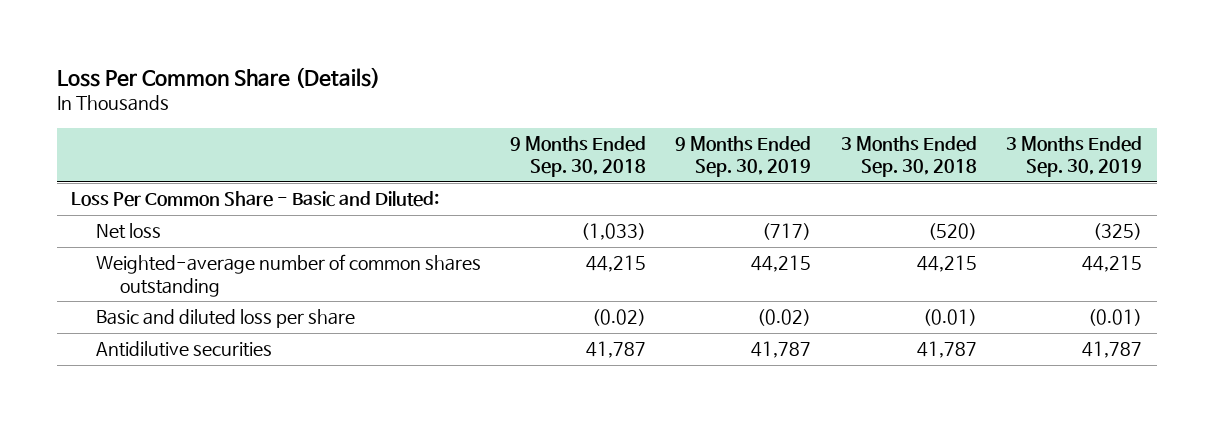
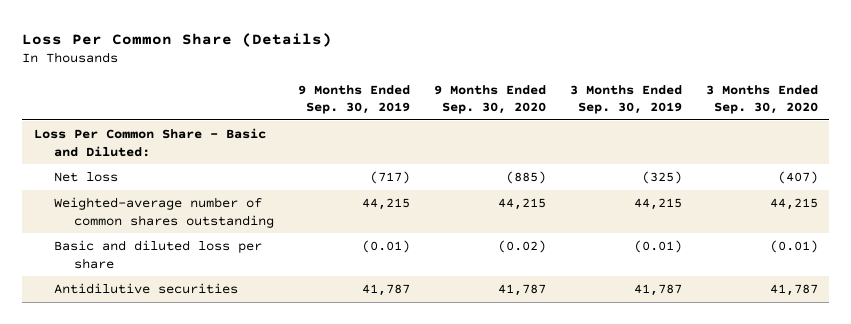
[509,136,646,178] 9 Months Ended Sep. 30, 2018 -> none
[840,136,977,178] 3 Months Ended Sep. 30, 2018 -> none
none -> [433,84,546,115] 9 Months Ended Sep. 30, 2020
none -> [705,84,818,115] 3 Months Ended Sep. 30, 2020
[757,309,812,327] (0.02) -> [361,240,410,254] (0.01)

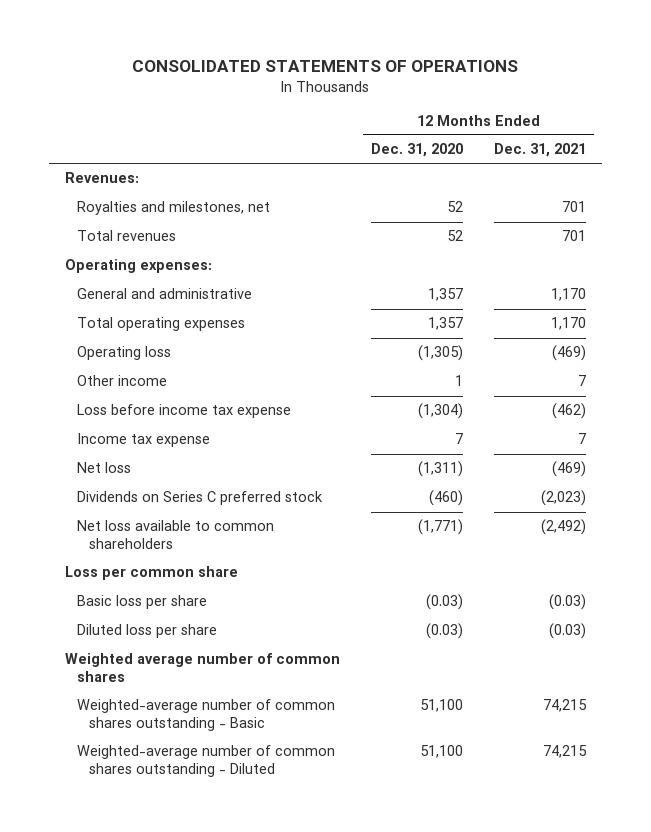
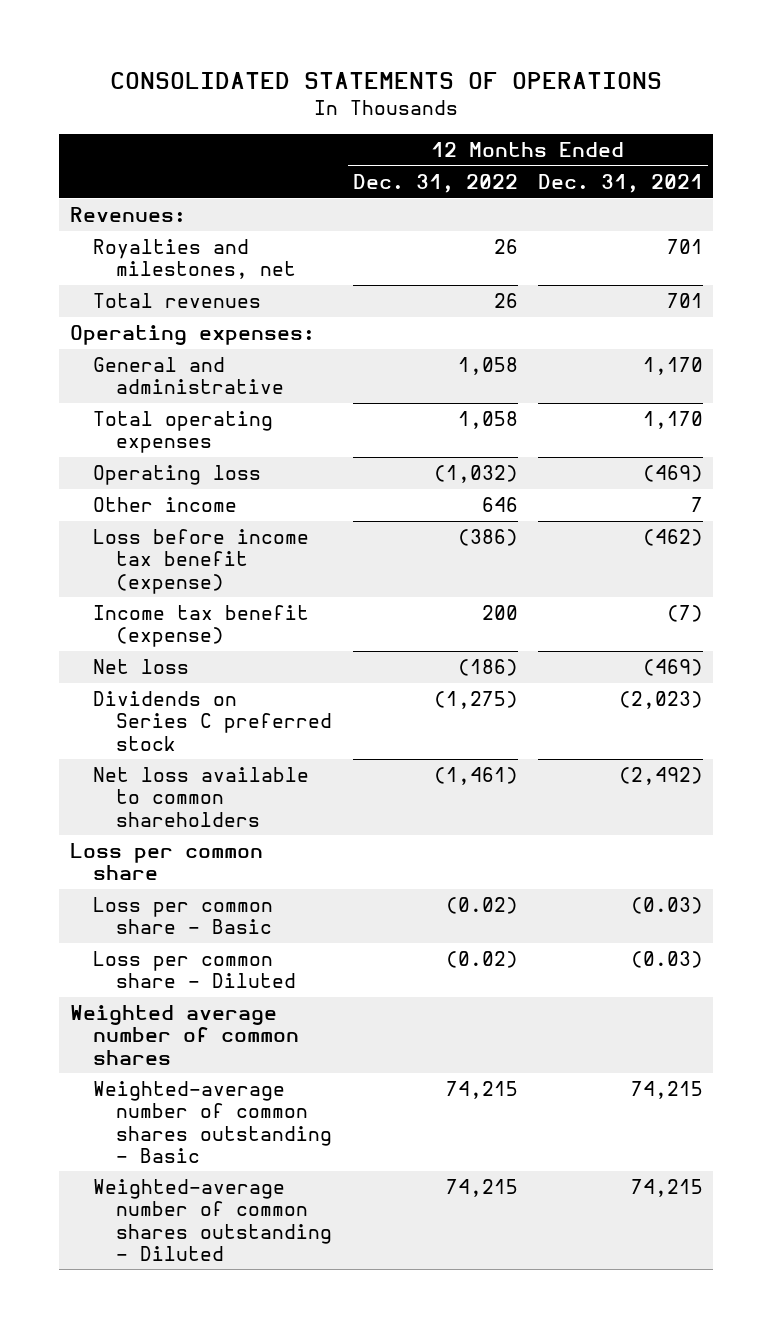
[370,143,463,158] Dec. 31, 2020 -> none
none -> [352,173,518,193] Dec. 31, 2022
[76,404,291,419] Loss before income tax expense -> [92,529,309,594] Loss before income tax benefit (expense)
[76,433,210,448] Income tax expense -> [92,605,309,648] Income tax benefit (expense)
[578,433,587,445] 7 -> [667,605,704,623] (7)
[76,595,207,610] Basic loss per share -> [92,897,273,935] Loss per common share - Basic
[76,624,217,639] Diluted loss per share -> [92,951,297,989] Loss per common share - Diluted

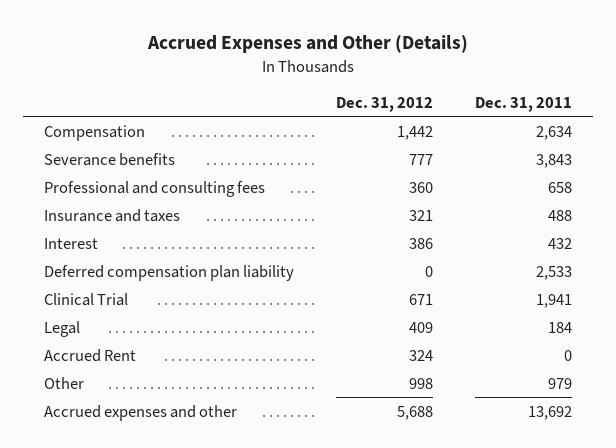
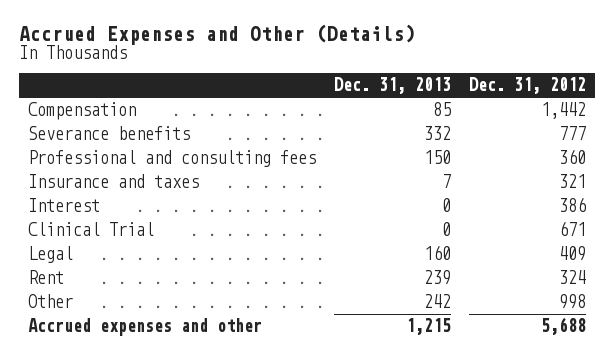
[475,96,573,112] Dec. 31, 2011 -> none
none -> [334,77,452,95] Dec. 31, 2013
[43,264,294,281] Deferred compensation plan liability -> none
[43,348,136,362] Accrued Rent -> [28,270,65,285] Rent

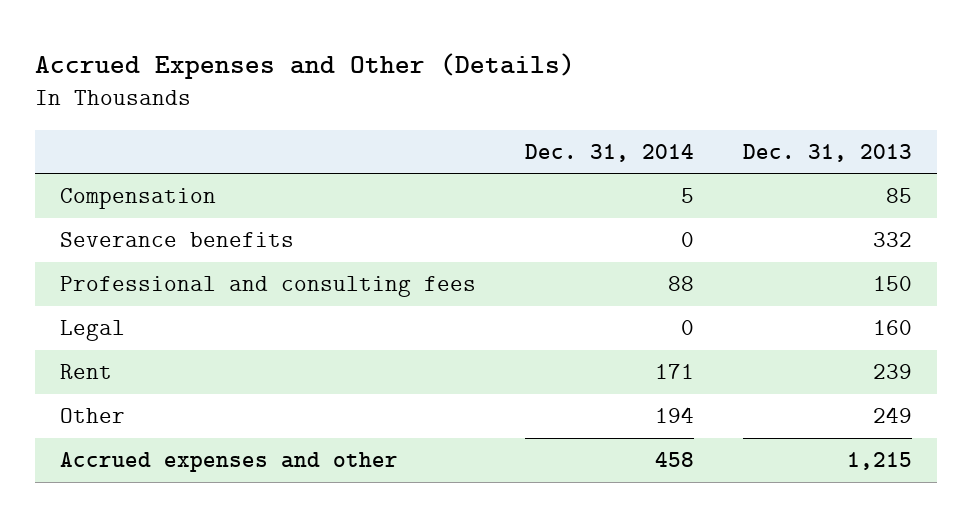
[469,77,587,95] Dec. 31, 2012 -> none
none -> [524,143,694,162] Dec. 31, 2014
[28,174,200,189] Insurance and taxes -> none
[28,198,101,213] Interest -> none
[28,222,155,237] Clinical Trial -> none
[424,294,452,309] 242 -> [873,407,913,424] 249

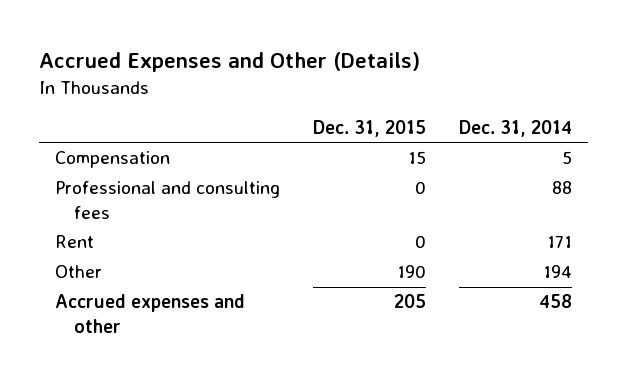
[743,143,913,162] Dec. 31, 2013 -> none
none -> [313,120,427,138] Dec. 31, 2015
[59,232,294,248] Severance benefits -> none
[59,320,125,342] Legal -> none

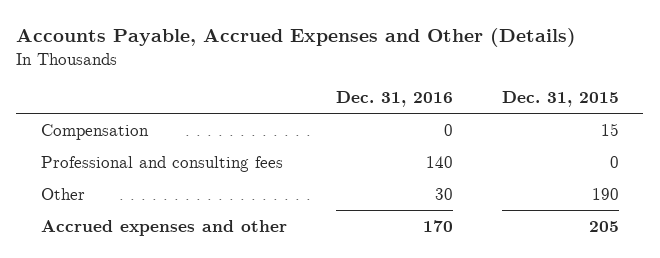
[38,52,420,73] Accrued Expenses and Other (Details) -> [16,28,577,48] Accounts Payable, Accrued Expenses and Other (Details)
[458,120,572,138] Dec. 31, 2014 -> none
none -> [335,91,453,108] Dec. 31, 2016
[55,235,95,249] Rent -> none

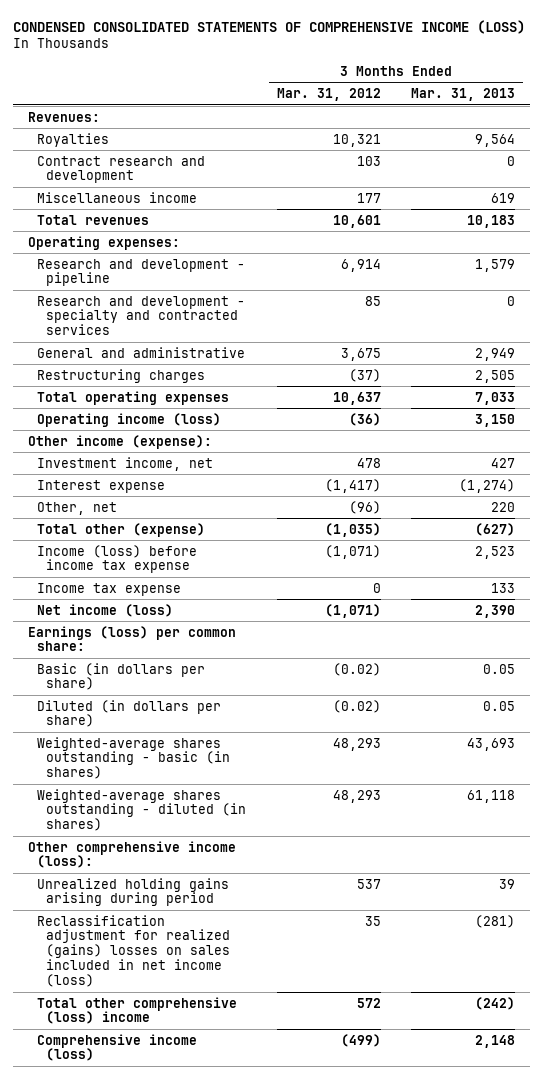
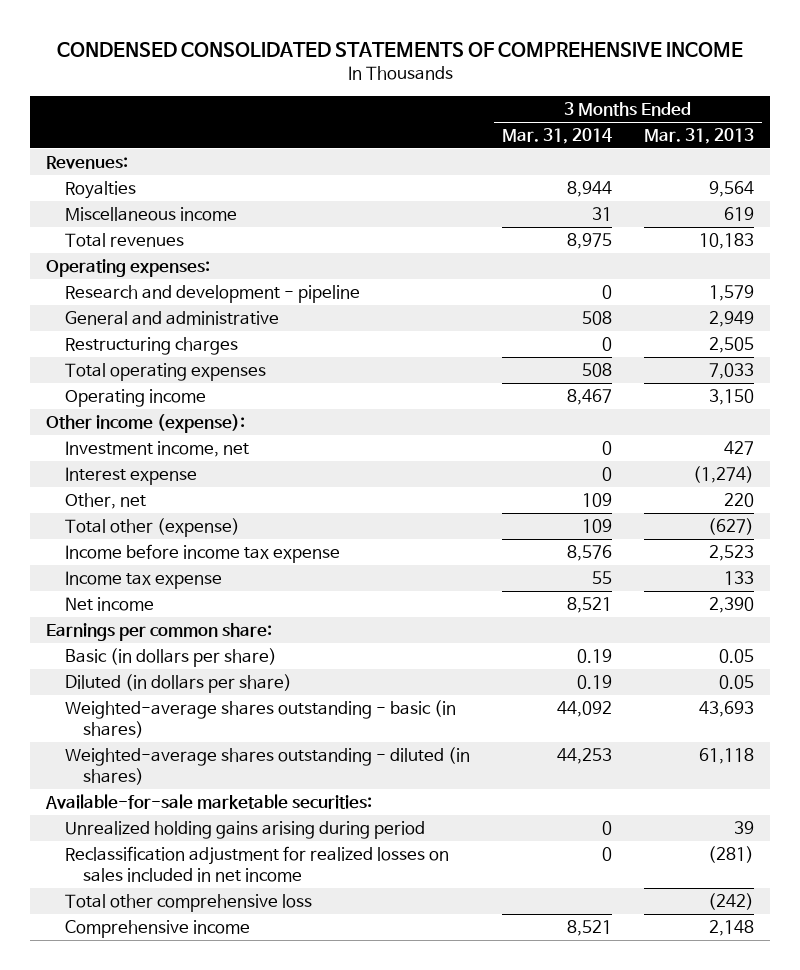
[12,19,525,34] CONDENSED CONSOLIDATED STATEMENTS OF COMPREHENSIVE INCOME (LOSS) -> [57,41,744,57] CONDENSED CONSOLIDATED STATEMENTS OF COMPREHENSIVE INCOME
[276,88,381,102] Mar. 31, 2012 -> none
none -> [501,127,612,144] Mar. 31, 2014
[36,155,205,184] Contract research and development -> none
[36,295,245,336] Research and development - specialty and contracted services -> none
[36,412,221,427] Operating income (loss) -> [64,388,206,407] Operating income
[36,544,197,574] Income (loss) before income tax expense -> [64,543,340,563] Income before income tax expense
[36,603,173,617] Net income (loss) -> [64,596,154,611] Net income
[27,625,236,652] Earnings (loss) per common share: -> [46,622,273,641] Earnings per common share:
[27,840,236,869] Other comprehensive income (loss): -> none
none -> [45,793,373,809] Available-for-sale marketable securities:
[36,914,231,988] Reclassification adjustment for realized (gains) losses on sales included in net income (loss) -> [64,845,449,883] Reclassification adjustment for realized losses on sales included in net income
[36,996,237,1025] Total other comprehensive (loss) income -> [64,893,312,912] Total other comprehensive loss
[36,1033,197,1062] Comprehensive income (loss) -> [64,919,250,938] Comprehensive income

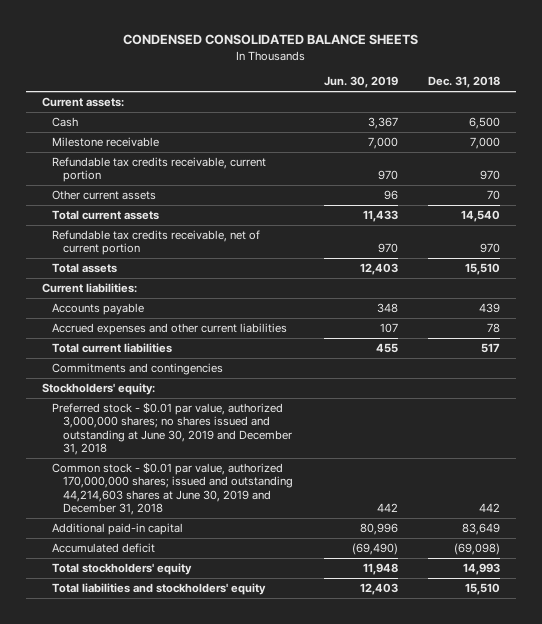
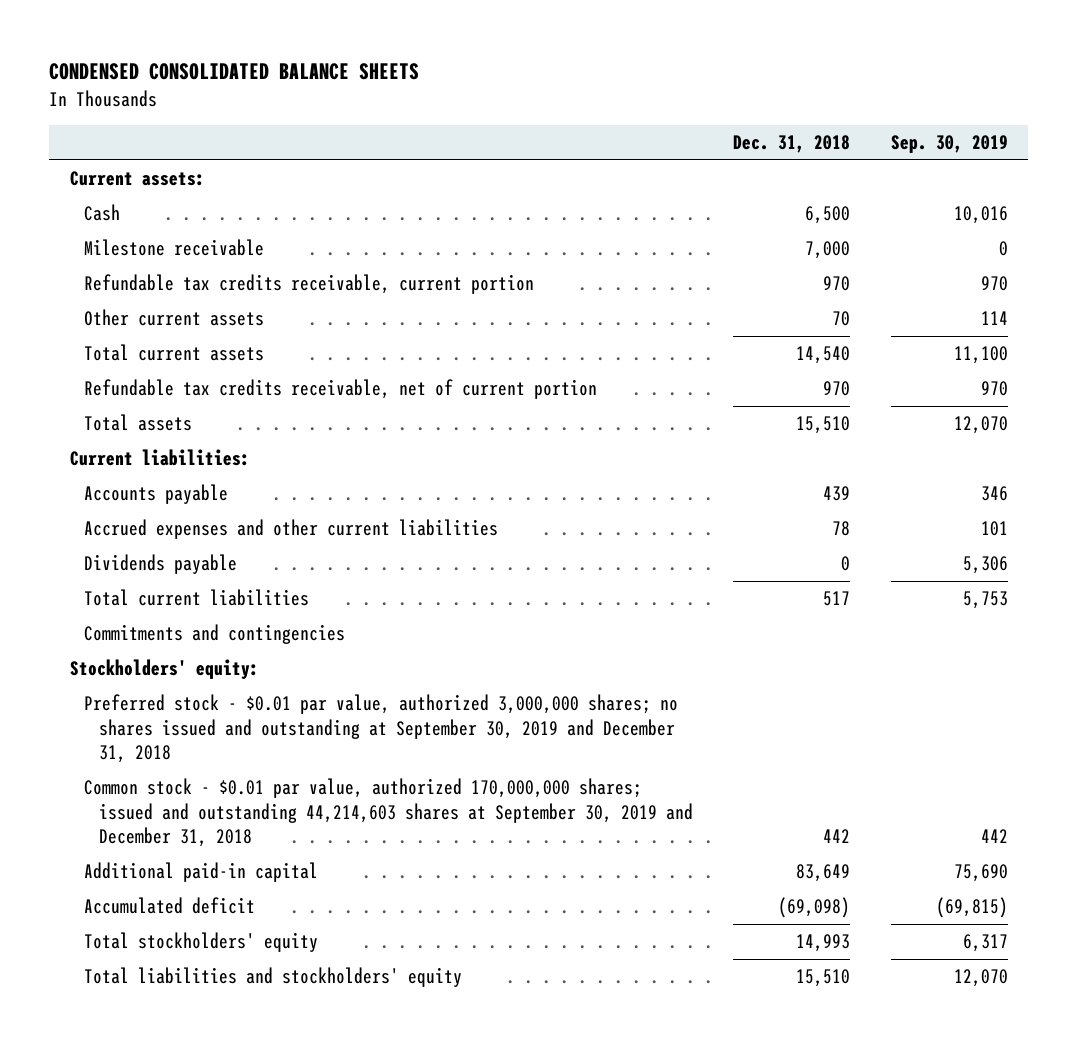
[323,76,398,89] Jun. 30, 2019 -> none
none -> [890,135,1008,154] Sep. 30, 2019
none -> [84,554,238,575] Dividends payable
[52,402,292,455] Preferred stock - $0.01 par value, authorized 3,000,000 shares; no shares issued and outstanding at June 30, 2019 and December 31, 2018 -> [84,694,679,764] Preferred stock - $0.01 par value, authorized 3,000,000 shares; no shares issued and outstanding at September 30, 2019 and December 31, 2018
[52,462,293,515] Common stock - $0.01 par value, authorized 170,000,000 shares; issued and outstanding 44,214,603 shares at June 30, 2019 and December 31, 2018 -> [84,778,694,848] Common stock - $0.01 par value, authorized 170,000,000 shares; issued and outstanding 44,214,603 shares at September 30, 2019 and December 31, 2018

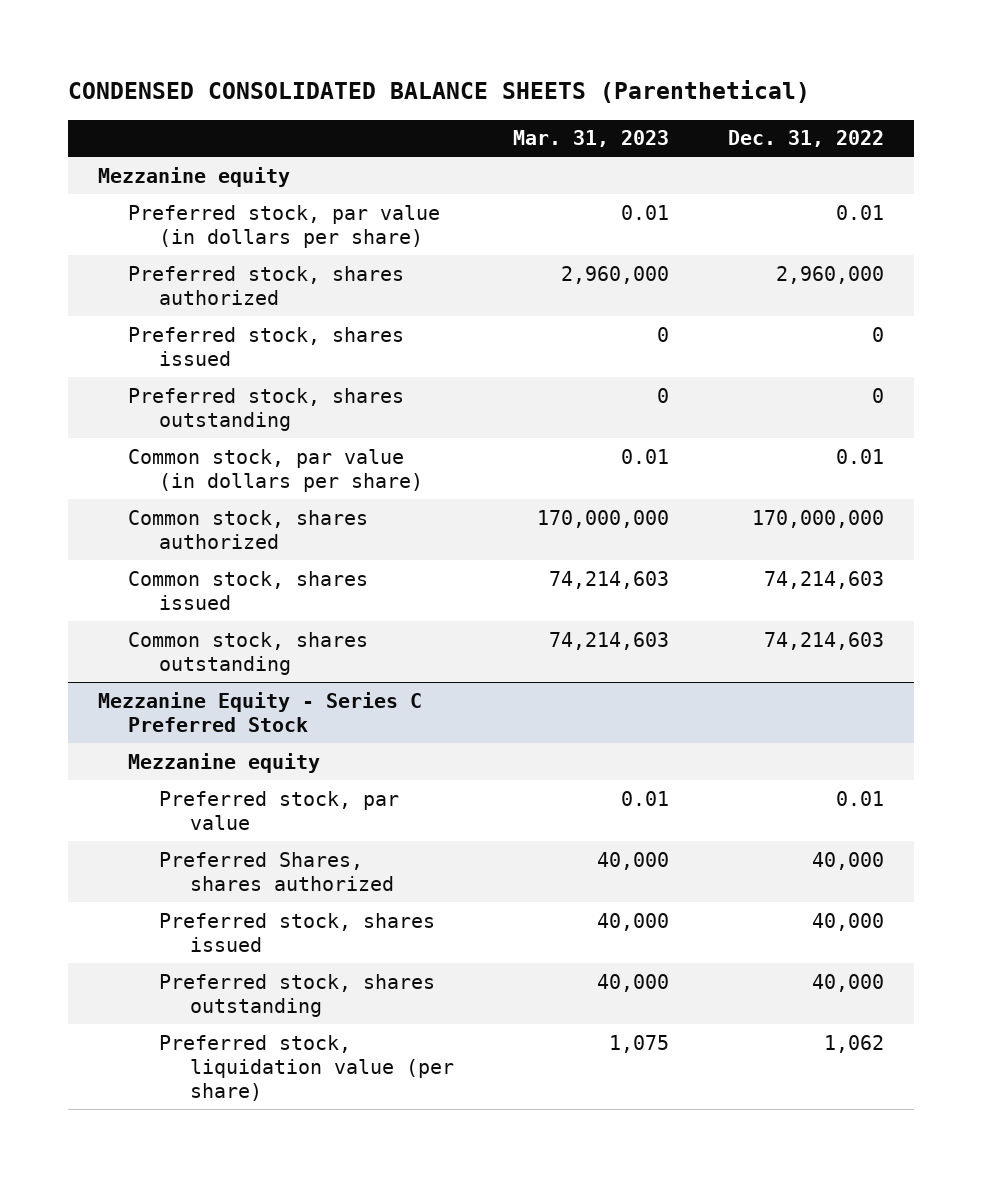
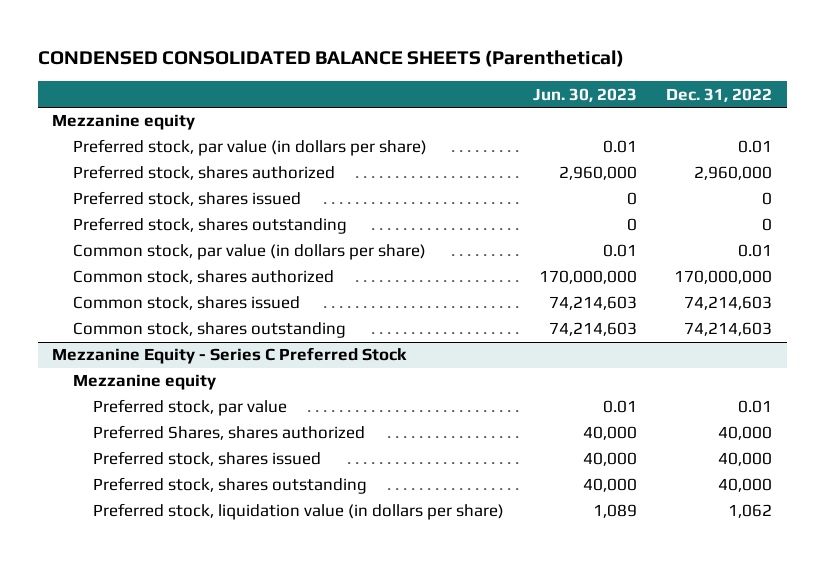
[512,130,669,148] Mar. 31, 2023 -> none
none -> [533,87,638,102] Jun. 30, 2023
[158,1034,454,1102] Preferred stock, liquidation value (per share) -> [93,503,505,521] Preferred stock, liquidation value (in dollars per share)

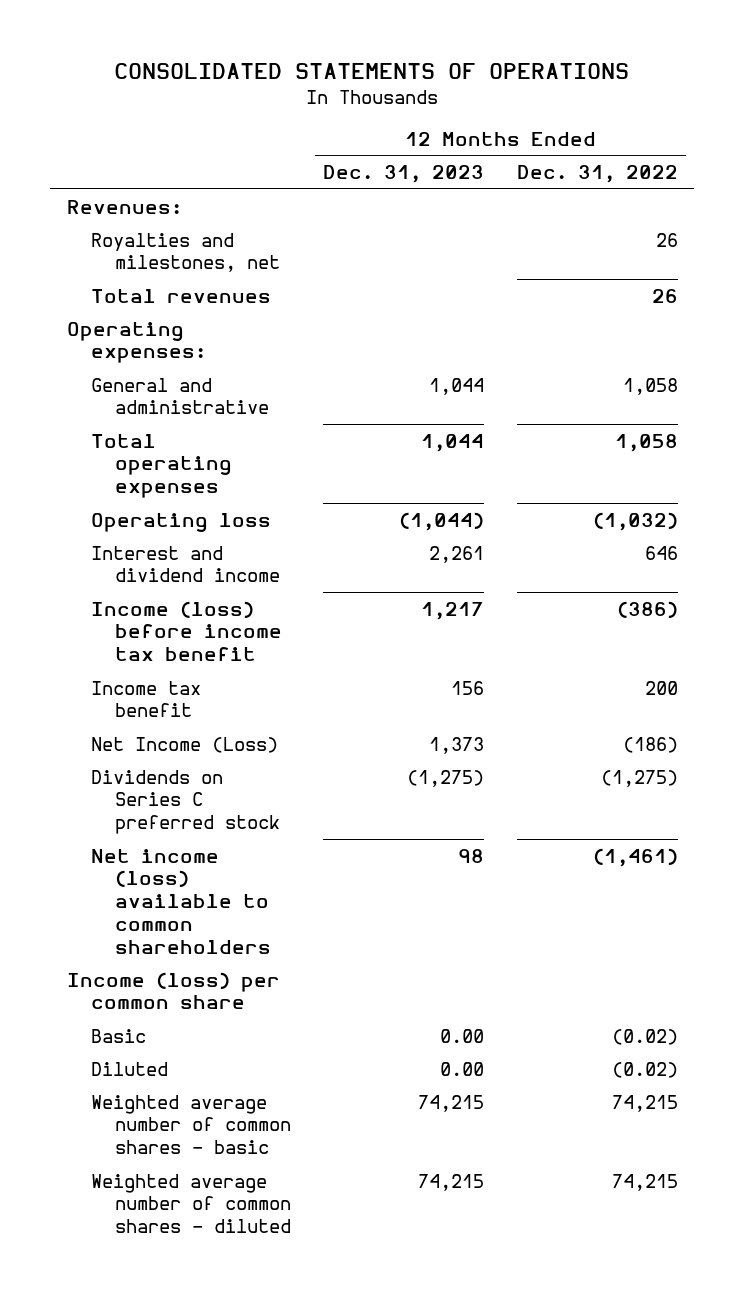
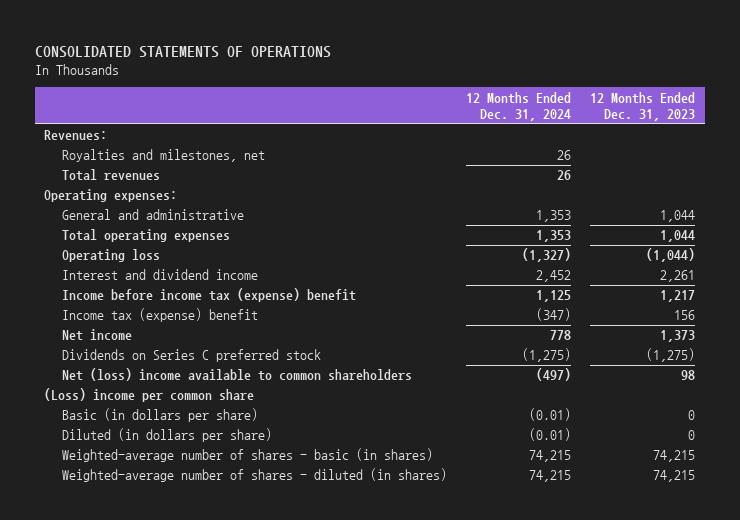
[516,165,678,184] Dec. 31, 2022 -> none
none -> [465,91,571,121] 12 Months Ended Dec. 31, 2024
[90,600,282,662] Income (loss) before income tax benefit -> [61,288,356,303] Income before income tax (expense) benefit
[90,680,201,718] Income tax benefit -> [61,308,258,323] Income tax (expense) benefit
[90,736,278,753] Net Income (Loss) -> [61,329,132,342] Net income
[90,848,271,954] Net income (loss) available to common shareholders -> [61,368,412,382] Net (loss) income available to common shareholders
[66,971,280,1010] Income (loss) per common share -> [44,388,255,403] (Loss) income per common share
[90,1028,146,1043] Basic -> [61,408,258,423] Basic (in dollars per share)
[440,1028,485,1043] 0.00 -> [688,410,696,421] 0
[90,1061,168,1076] Diluted -> [61,428,272,443] Diluted (in dollars per share)
[440,1061,485,1076] 0.00 -> [688,430,696,441] 0
[90,1094,291,1155] Weighted average number of common shares - basic -> [61,448,433,463] Weighted-average number of shares - basic (in shares)
[90,1173,291,1234] Weighted average number of common shares - diluted -> [61,468,447,483] Weighted-average number of shares - diluted (in shares)

